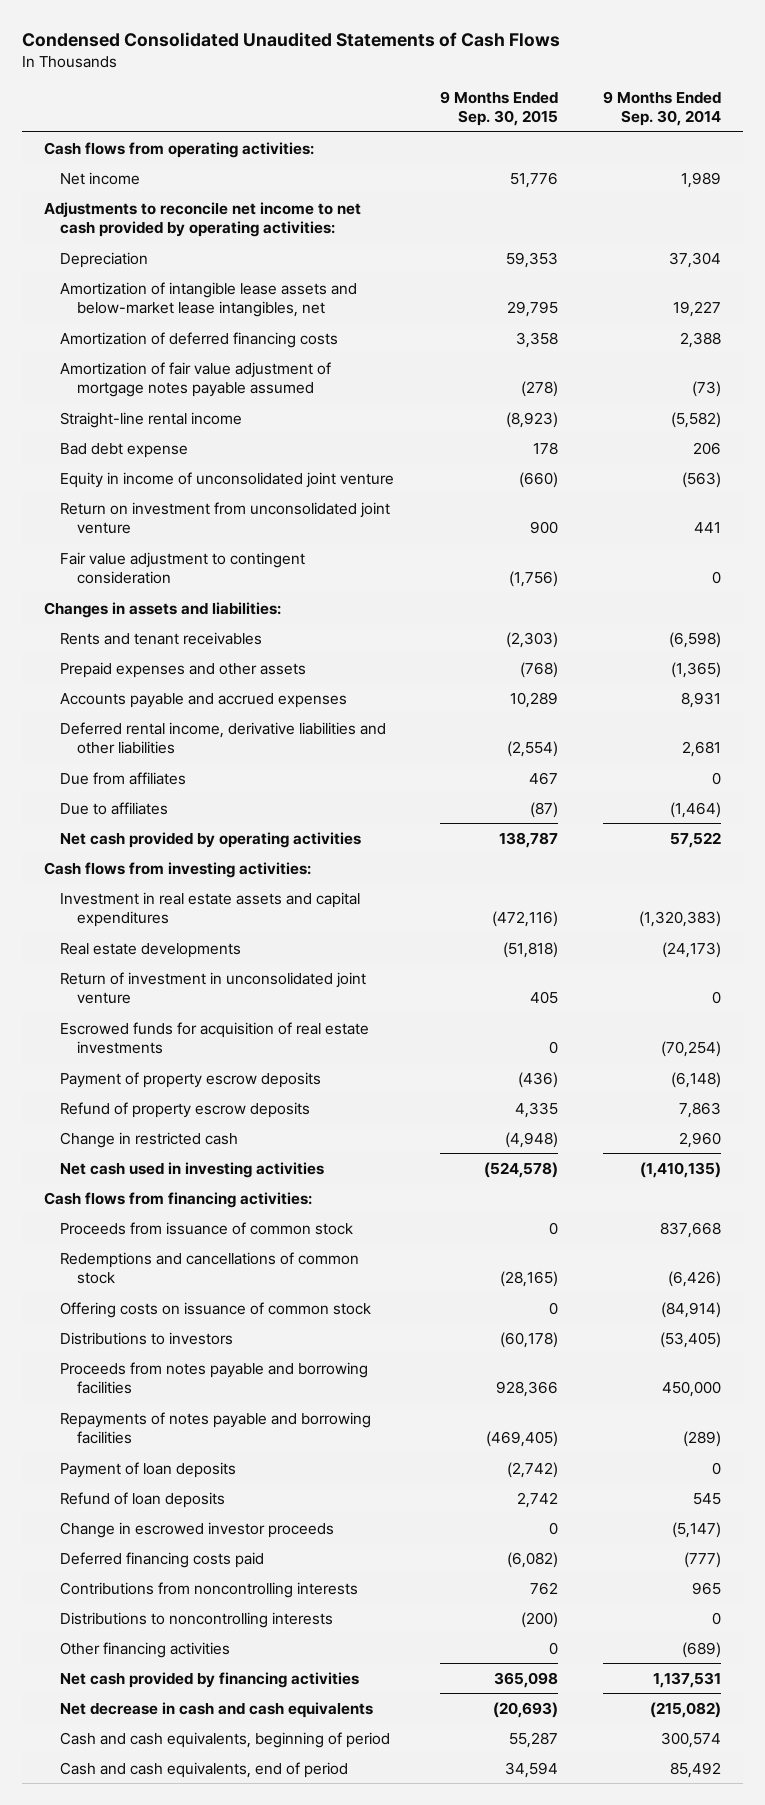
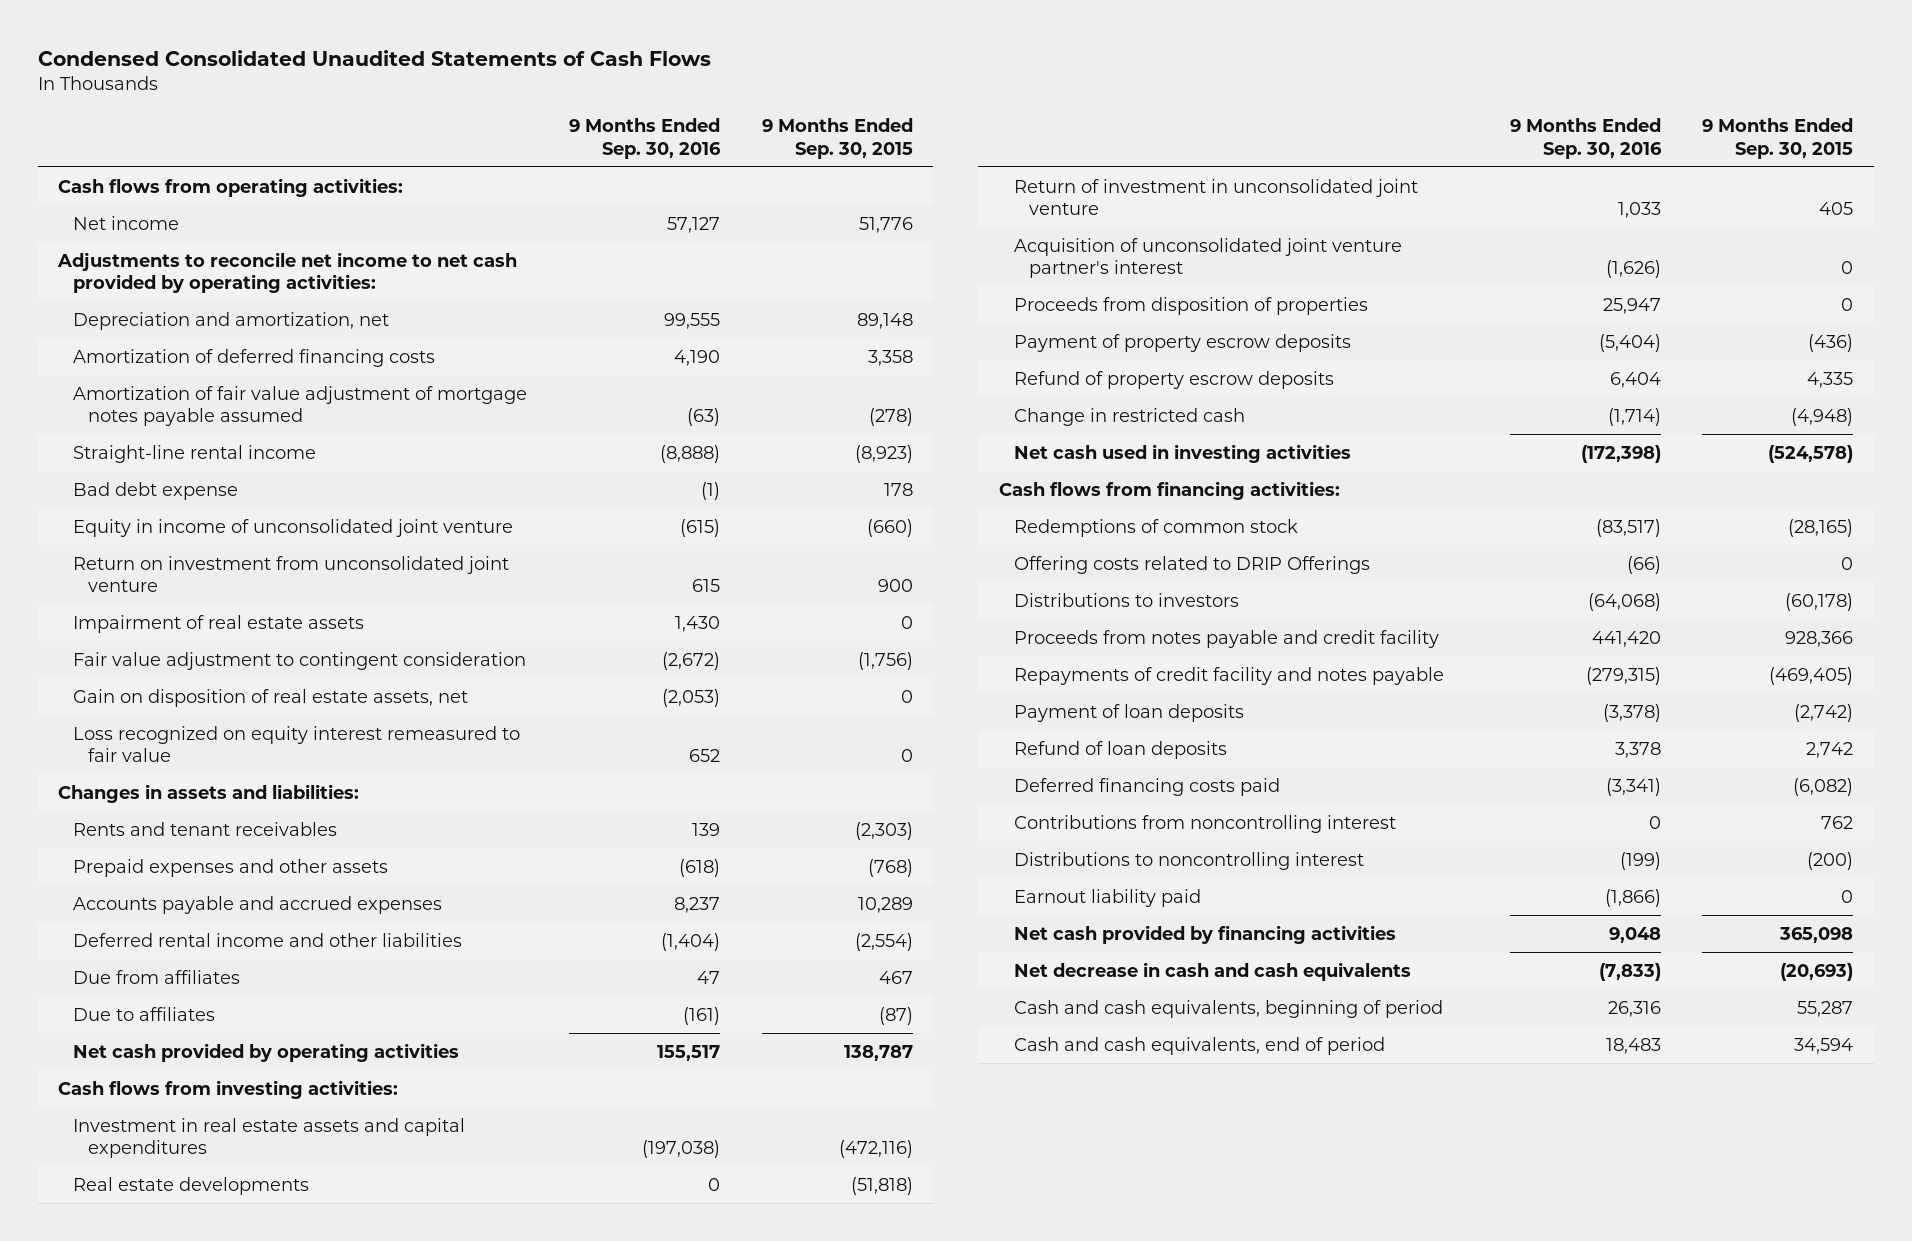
[602,90,721,127] 9 Months Ended Sep. 30, 2014 -> none
none -> [568,118,721,159] 9 Months Ended Sep. 30, 2016
[60,251,149,268] Depreciation -> none
[60,281,358,318] Amortization of intangible lease assets and below-market lease intangibles, net -> none
none -> [73,311,390,330] Depreciation and amortization, net
none -> [73,614,365,633] Impairment of real estate assets
none -> [73,688,469,707] Gain on disposition of real estate assets, net
none -> [73,725,521,762] Loss recognized on equity interest remeasured to fair value
[60,721,387,755] Deferred rental income, derivative liabilities and other liabilities -> [73,932,463,947] Deferred rental income and other liabilities
[60,1021,370,1055] Escrowed funds for acquisition of real estate investments -> none
none -> [1013,237,1402,278] Acquisition of unconsolidated joint venture partner's interest
none -> [1013,296,1368,315] Proceeds from disposition of properties
[60,1221,354,1235] Proceeds from issuance of common stock -> none
[60,1251,360,1285] Redemptions and cancellations of common stock -> [1013,518,1298,537] Redemptions of common stock
[60,1301,372,1318] Offering costs on issuance of common stock -> [1013,555,1370,574] Offering costs related to DRIP Offerings
[60,1361,369,1395] Proceeds from notes payable and borrowing facilities -> [1013,629,1439,648] Proceeds from notes payable and credit facility
[60,1411,372,1445] Repayments of notes payable and borrowing facilities -> [1013,666,1444,685] Repayments of credit facility and notes payable
[60,1521,335,1538] Change in escrowed investor proceeds -> none
[60,1581,359,1598] Contributions from noncontrolling interests -> [1013,814,1396,833] Contributions from noncontrolling interest
[60,1611,334,1628] Distributions to noncontrolling interests -> [1013,851,1364,870] Distributions to noncontrolling interest
[60,1641,231,1658] Other financing activities -> [1013,888,1201,907] Earnout liability paid

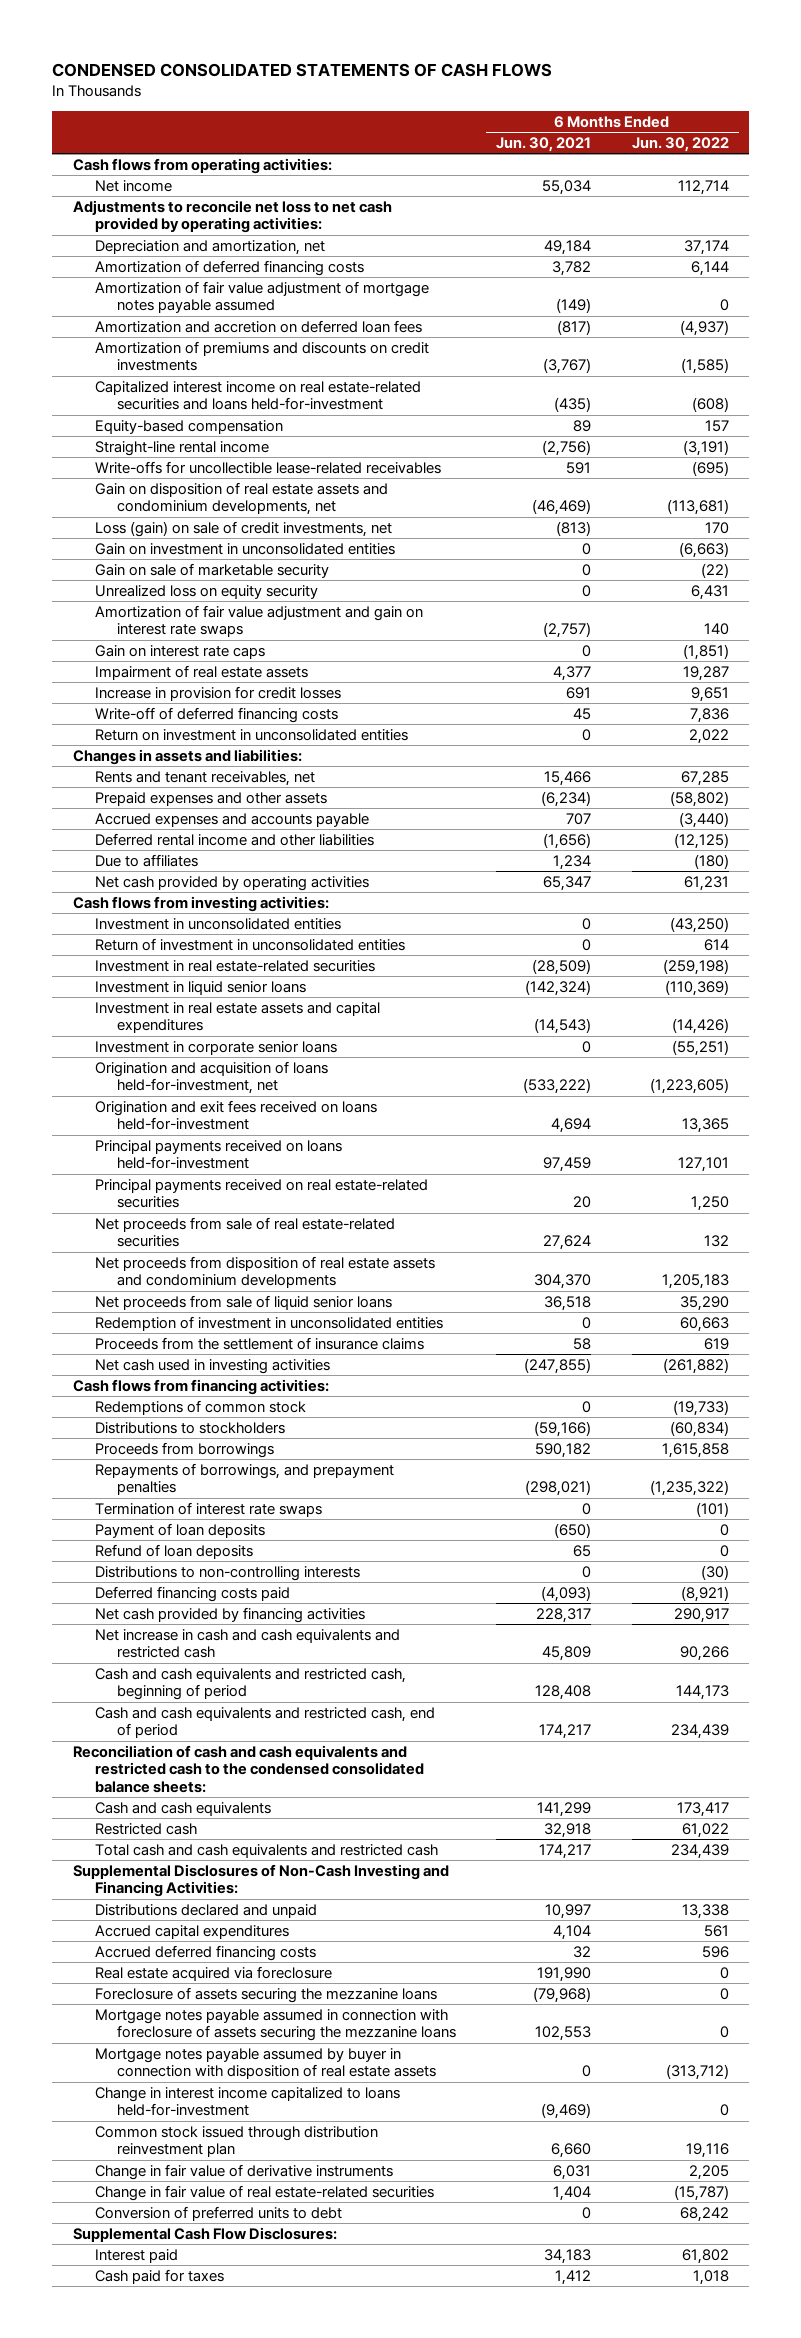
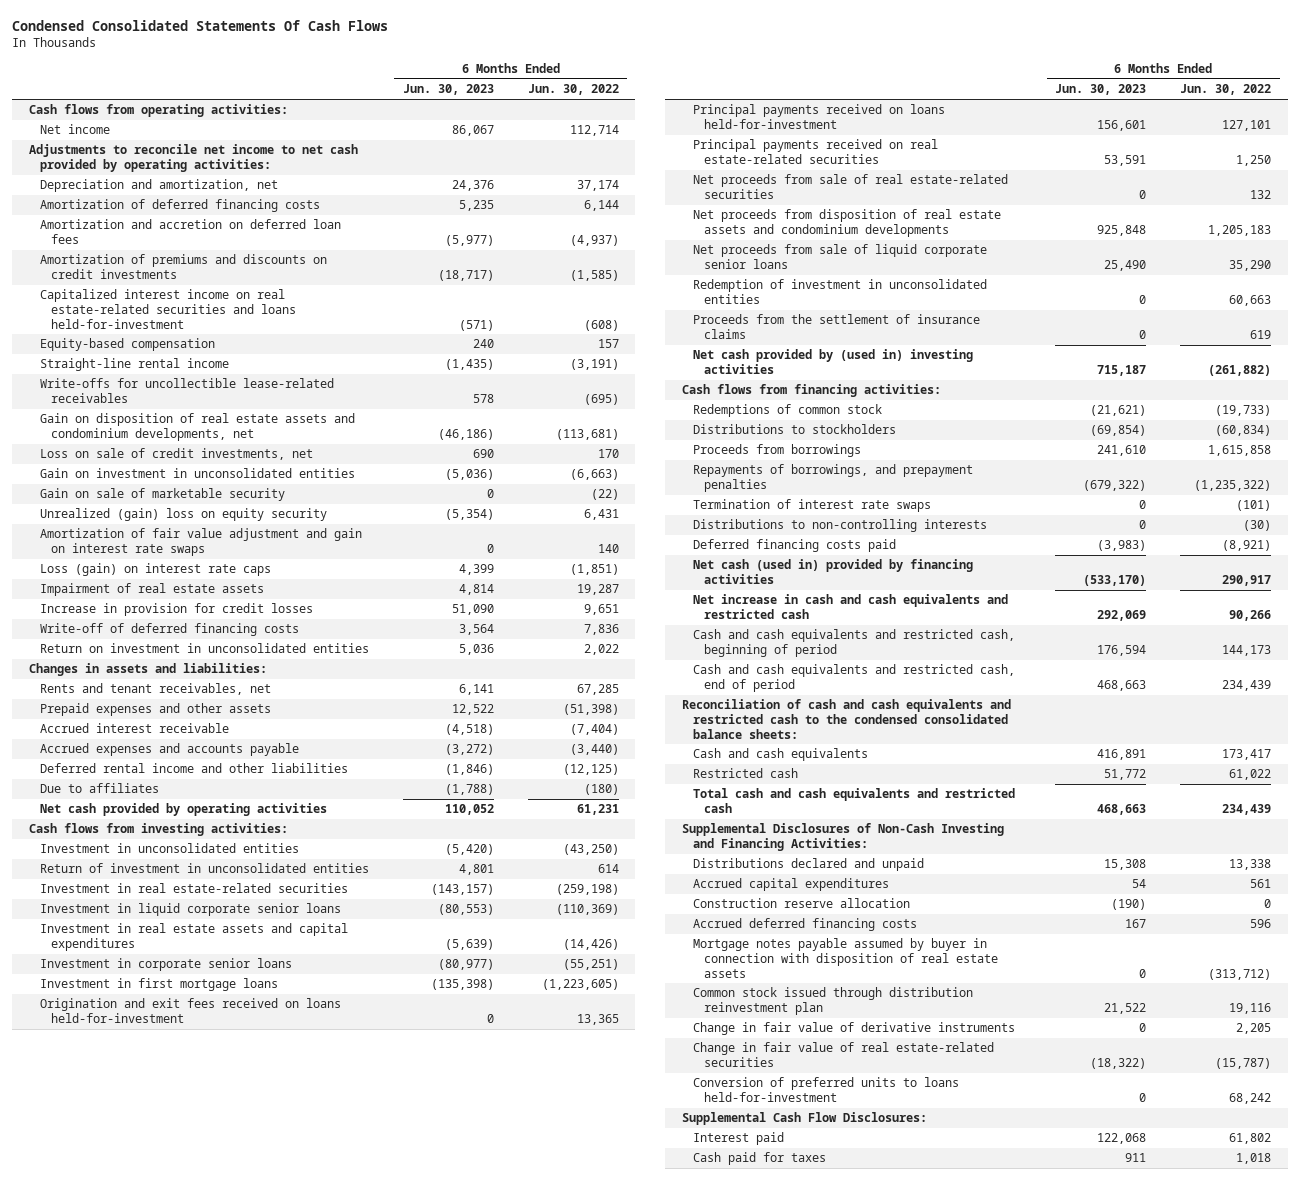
[52,62,553,77] CONDENSED CONSOLIDATED STATEMENTS OF CASH FLOWS -> [12,19,389,31] Condensed Consolidated Statements Of Cash Flows
[496,137,592,153] Jun. 30, 2021 -> none
none -> [402,84,494,96] Jun. 30, 2023
[72,200,392,234] Adjustments to reconcile net loss to net cash provided by operating activities: -> [29,144,359,172] Adjustments to reconcile net income to net cash provided by operating activities:
[94,281,429,314] Amortization of fair value adjustment of mortgage notes payable assumed -> none
[94,521,392,538] Loss (gain) on sale of credit investments, net -> [40,448,314,461] Loss on sale of credit investments, net
[94,585,318,600] Unrealized loss on equity security -> [40,508,328,522] Unrealized (gain) loss on equity security
[94,645,265,660] Gain on interest rate caps -> [40,563,272,577] Loss (gain) on interest rate caps
[669,791,729,808] (58,802) -> [562,704,619,716] (51,398)
none -> [40,723,230,734] Accrued interest receivable
[94,981,306,996] Investment in liquid senior loans -> [40,903,342,917] Investment in liquid corporate senior loans
[94,1061,328,1095] Origination and acquisition of loans held-for-investment, net -> [40,978,279,992] Investment in first mortgage loans
[94,1295,392,1311] Net proceeds from sale of liquid senior loans -> [692,244,987,269] Net proceeds from sale of liquid corporate senior loans
[94,1359,330,1375] Net cash used in investing activities -> [692,349,973,374] Net cash provided by (used in) investing activities
[94,1523,265,1539] Payment of loan deposits -> none
[94,1544,253,1560] Refund of loan deposits -> none
[94,1607,365,1624] Net cash provided by financing activities -> [692,559,973,584] Net cash (used in) provided by financing activities
none -> [692,898,910,909] Construction reserve allocation
[94,1966,332,1982] Real estate acquired via foreclosure -> none
[94,1987,437,2004] Foreclosure of assets securing the mezzanine loans -> none
[94,2009,456,2042] Mortgage notes payable assumed in connection with foreclosure of assets securing the mezzanine loans -> none
[94,2087,400,2117] Change in interest income capitalized to loans held-for-investment -> none
[94,2206,342,2222] Conversion of preferred units to debt -> [692,1077,959,1102] Conversion of preferred units to loans held-for-investment

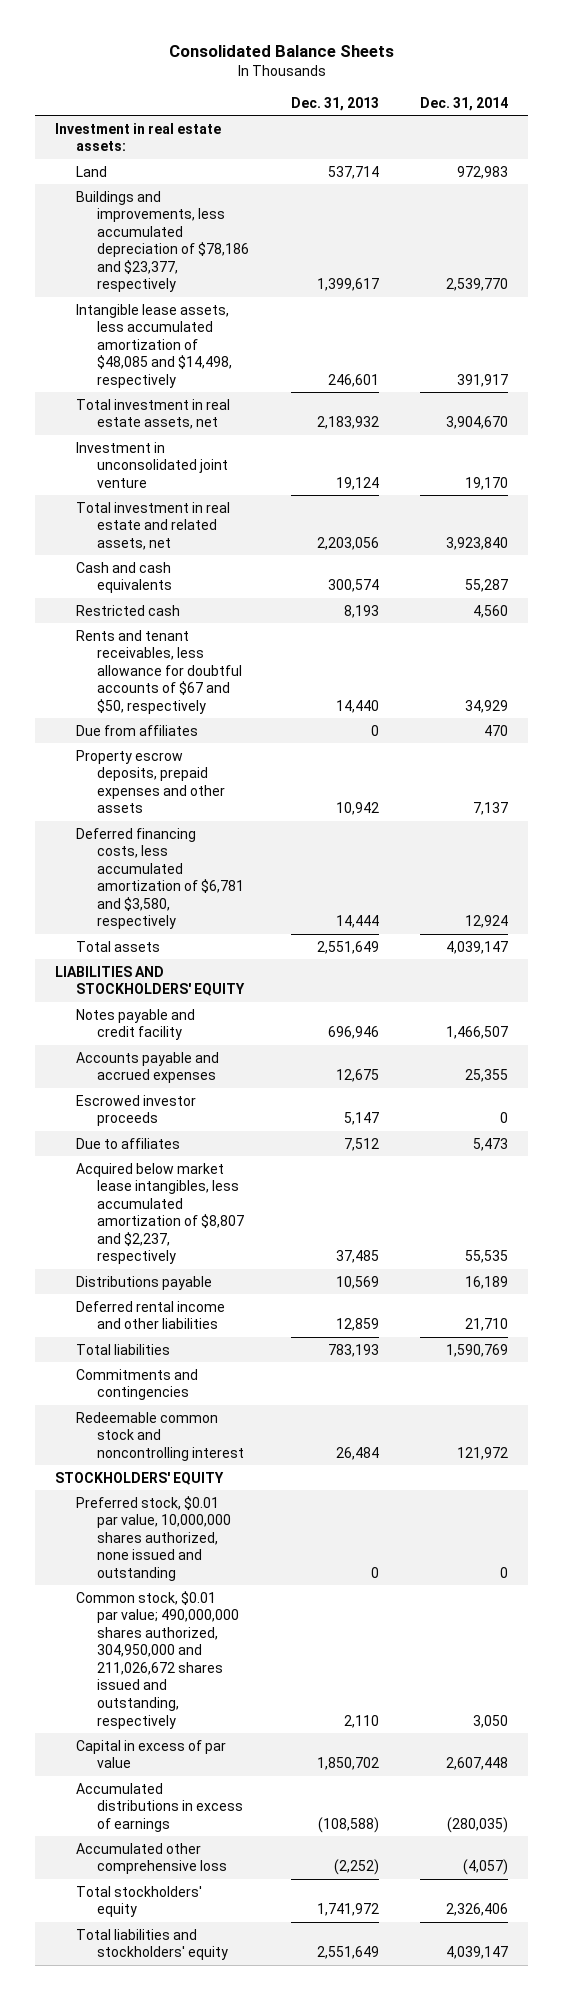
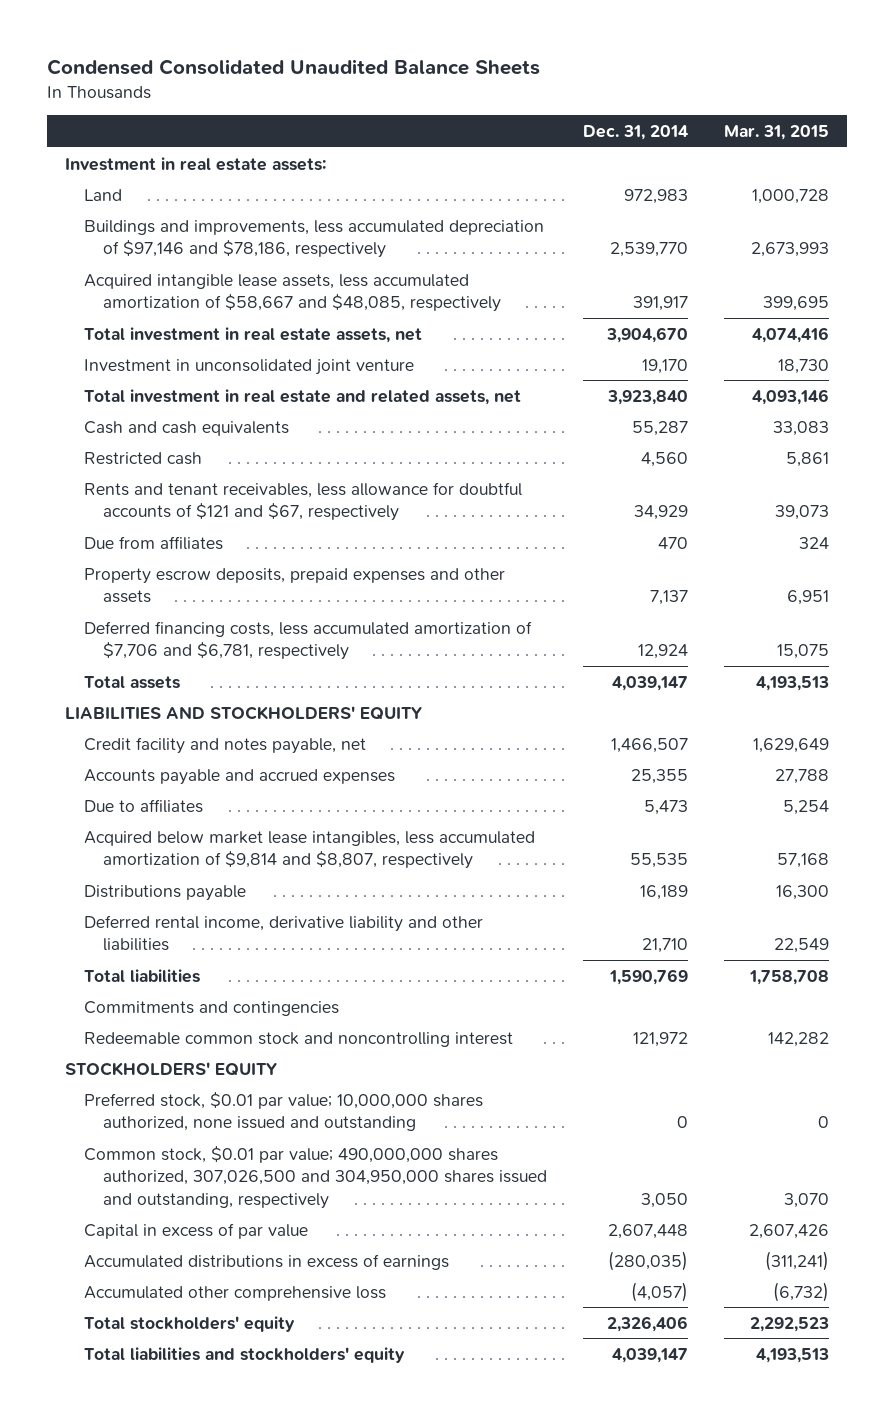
[168,44,394,57] Consolidated Balance Sheets -> [46,59,540,76] Condensed Consolidated Unaudited Balance Sheets
[290,96,379,111] Dec. 31, 2013 -> none
none -> [724,125,830,141] Mar. 31, 2015
[76,190,250,293] Buildings and improvements, less accumulated depreciation of $78,186 and $23,377, respectively -> [83,219,544,259] Buildings and improvements, less accumulated depreciation of $97,146 and $78,186, respectively
[76,303,233,388] Intangible lease assets, less accumulated amortization of $48,085 and $14,498, respectively -> [83,273,502,313] Acquired intangible lease assets, less accumulated amortization of $58,667 and $48,085, respectively
[76,629,243,714] Rents and tenant receivables, less allowance for doubtful accounts of $67 and $50, respectively -> [83,481,522,522] Rents and tenant receivables, less allowance for doubtful accounts of $121 and $67, respectively
[76,827,245,930] Deferred financing costs, less accumulated amortization of $6,781 and $3,580, respectively -> [83,620,532,661] Deferred financing costs, less accumulated amortization of $7,706 and $6,781, respectively
[76,1008,196,1041] Notes payable and credit facility -> [83,736,366,754] Credit facility and notes payable, net
[76,1094,197,1127] Escrowed investor proceeds -> none
[76,1162,245,1265] Acquired below market lease intangibles, less accumulated amortization of $8,807 and $2,237, respectively -> [83,830,535,870] Acquired below market lease intangibles, less accumulated amortization of $9,814 and $8,807, respectively
[76,1300,226,1330] Deferred rental income and other liabilities -> [83,914,483,952] Deferred rental income, derivative liability and other liabilities
[76,1495,232,1581] Preferred stock, $0.01 par value, 10,000,000 shares authorized, none issued and outstanding -> [83,1091,483,1132] Preferred stock, $0.01 par value; 10,000,000 shares authorized, none issued and outstanding
[76,1590,240,1729] Common stock, $0.01 par value; 490,000,000 shares authorized, 304,950,000 and 211,026,672 shares issued and outstanding, respectively -> [83,1145,548,1209] Common stock, $0.01 par value; 490,000,000 shares authorized, 307,026,500 and 304,950,000 shares issued and outstanding, respectively

